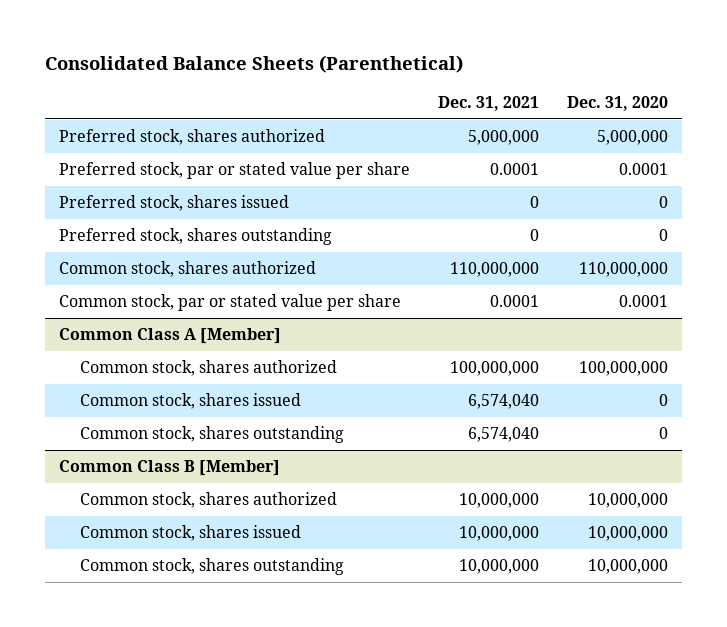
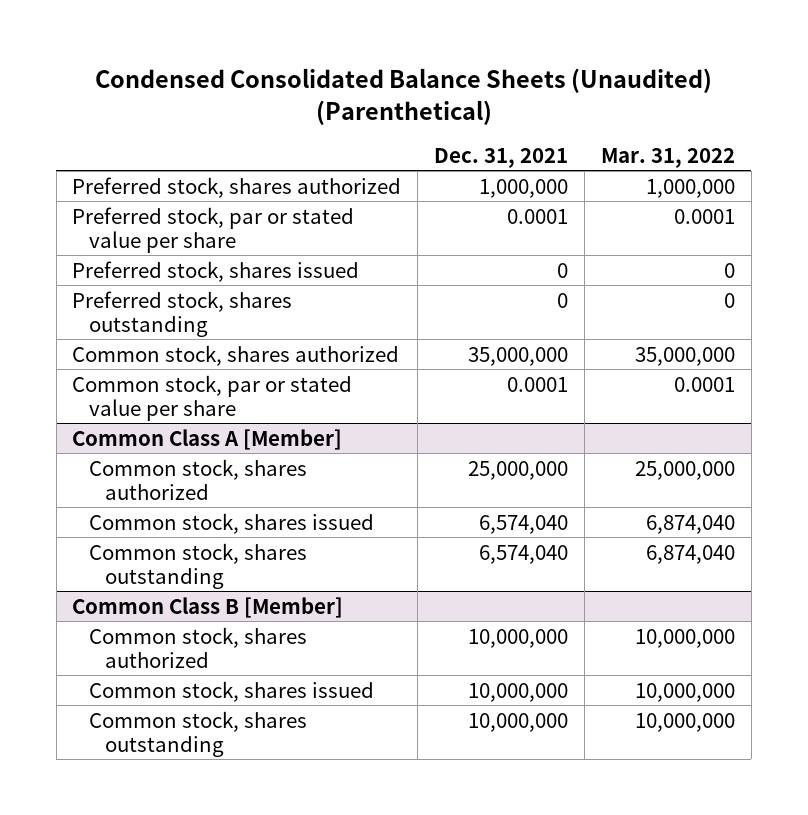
[45,55,464,74] Consolidated Balance Sheets (Parenthetical) -> [94,67,712,125] Condensed Consolidated Balance Sheets (Unaudited) (Parenthetical)
[567,96,669,112] Dec. 31, 2020 -> none
none -> [601,147,736,168] Mar. 31, 2022
[468,130,540,146] 5,000,000 -> [479,178,569,198] 1,000,000
[450,262,540,278] 110,000,000 -> [468,346,569,366] 35,000,000
[450,361,540,377] 100,000,000 -> [468,460,569,480] 25,000,000

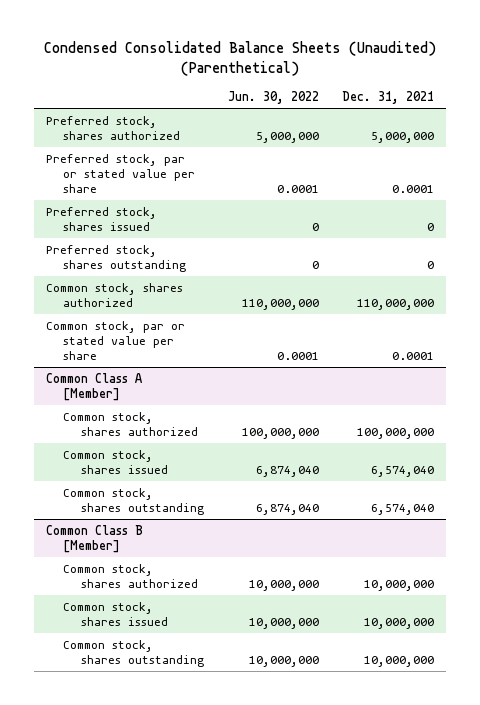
[601,147,736,168] Mar. 31, 2022 -> none
none -> [227,91,319,105] Jun. 30, 2022
[479,178,569,198] 1,000,000 -> [371,131,435,143] 5,000,000
[468,346,569,366] 35,000,000 -> [357,298,435,310] 110,000,000
[468,460,569,480] 25,000,000 -> [357,427,435,439] 100,000,000

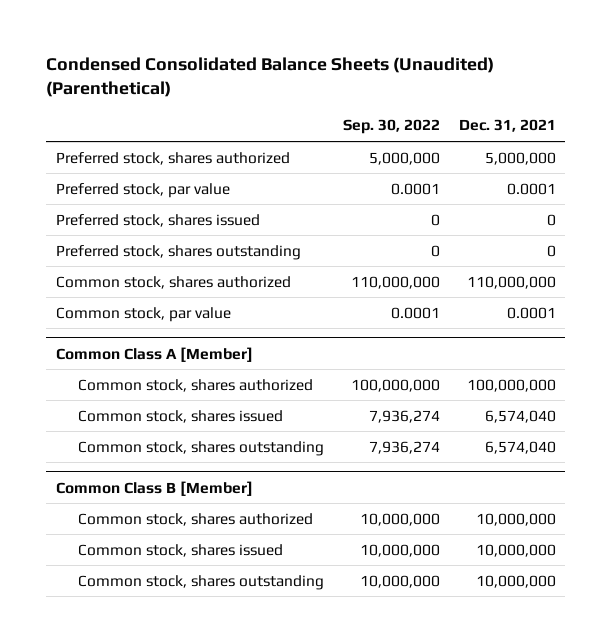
[227,91,319,105] Jun. 30, 2022 -> none
none -> [342,119,440,135] Sep. 30, 2022
[45,153,196,193] Preferred stock, par or stated value per share -> [55,182,230,198] Preferred stock, par value
[45,320,185,360] Common stock, par or stated value per share -> [55,306,231,322] Common stock, par value

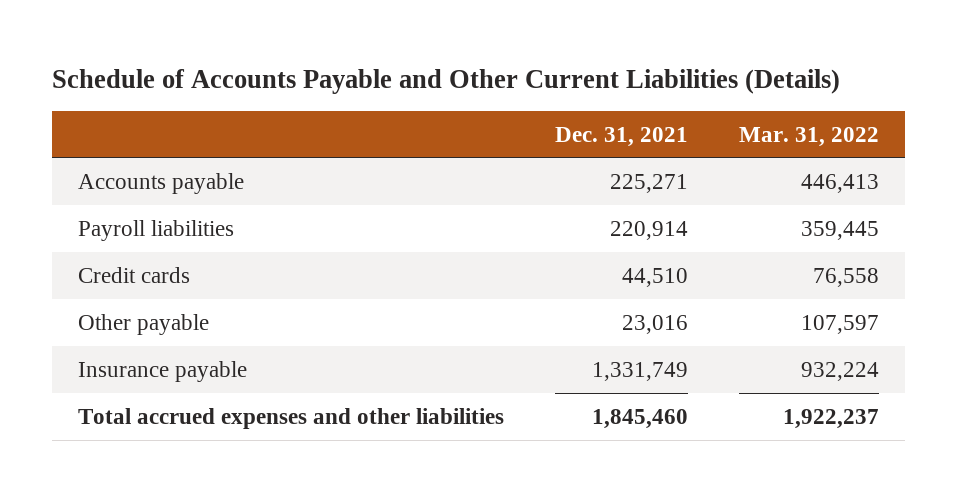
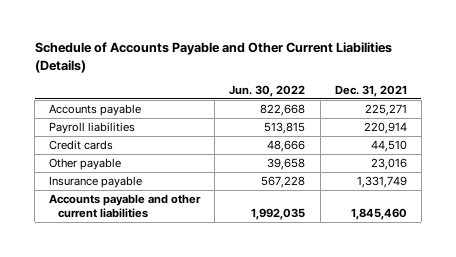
[739,126,880,147] Mar. 31, 2022 -> none
none -> [229,84,306,97] Jun. 30, 2022
[77,407,504,429] Total accrued expenses and other liabilities -> [49,193,202,218] Accounts payable and other current liabilities

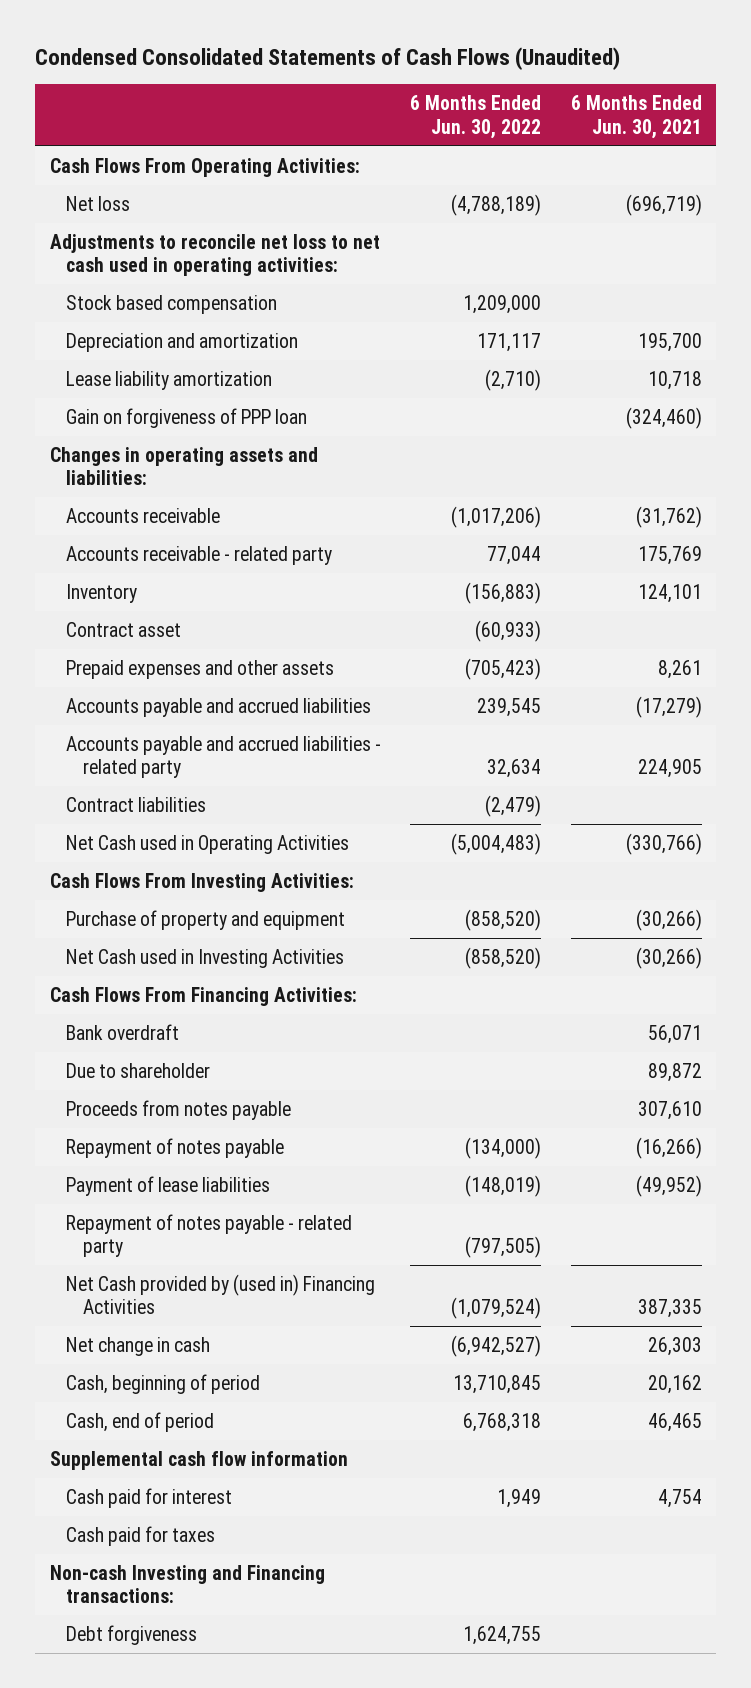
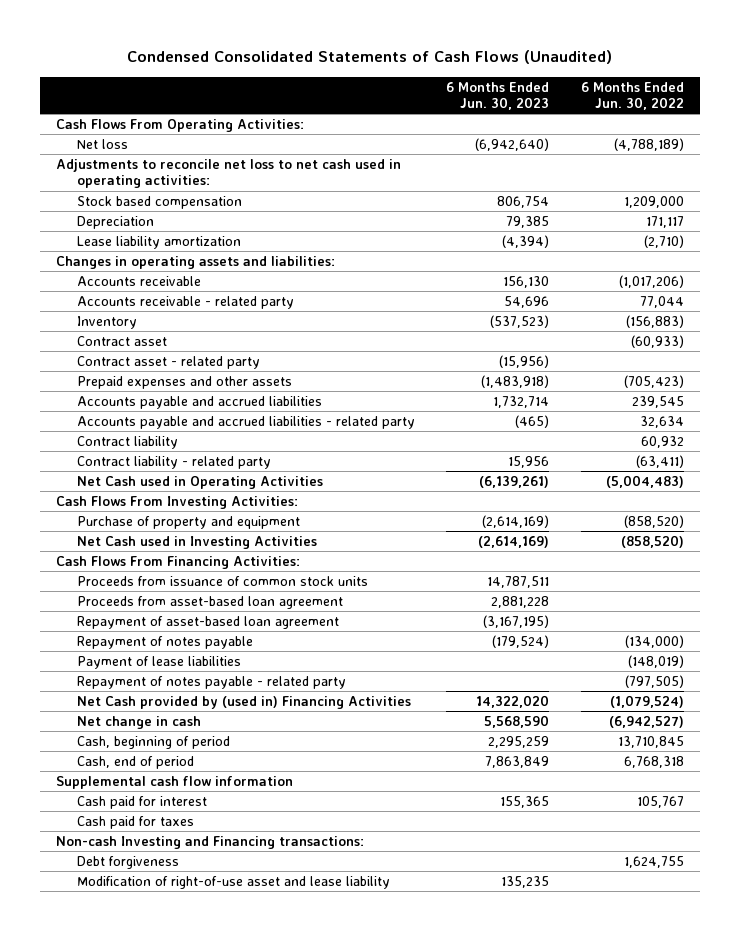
[570,95,702,139] 6 Months Ended Jun. 30, 2021 -> none
none -> [446,81,550,111] 6 Months Ended Jun. 30, 2023
[66,332,299,352] Depreciation and amortization -> [76,216,154,230] Depreciation
[66,407,308,428] Gain on forgiveness of PPP loan -> none
none -> [76,356,260,370] Contract asset - related party
[66,796,207,812] Contract liabilities -> [76,436,178,450] Contract liability
[485,794,542,817] (2,479) -> [641,436,685,449] 60,932
none -> [76,456,271,470] Contract liability - related party
[66,1023,180,1040] Bank overdraft -> none
[66,1062,211,1078] Due to shareholder -> none
[66,1099,292,1120] Proceeds from notes payable -> none
none -> [76,576,368,587] Proceeds from issuance of common stock units
none -> [76,596,343,610] Proceeds from asset-based loan agreement
none -> [76,616,339,630] Repayment of asset-based loan agreement
[497,1488,542,1508] 1,949 -> [637,796,685,809] 105,767
none -> [76,876,390,890] Modification of right-of-use asset and lease liability

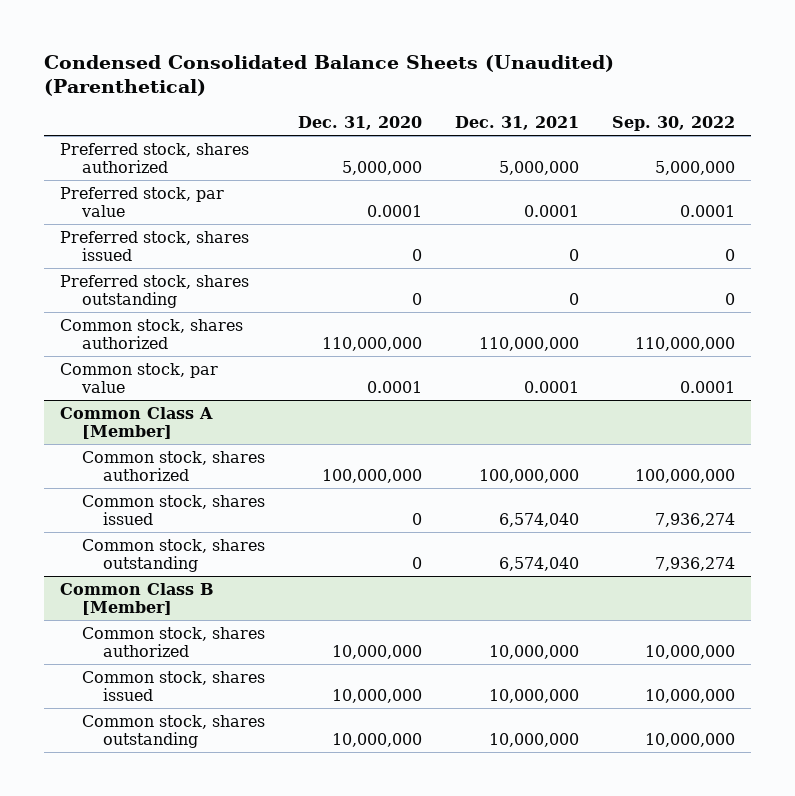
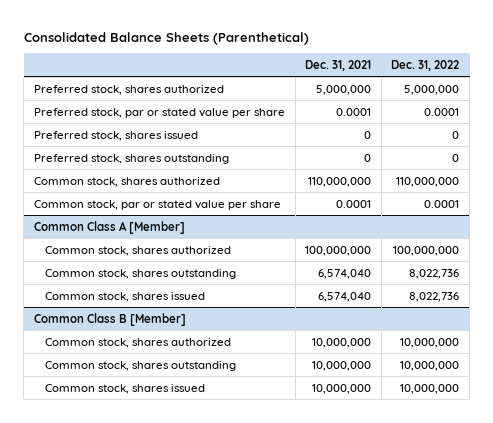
[43,54,614,97] Condensed Consolidated Balance Sheets (Unaudited) (Parenthetical) -> [23,31,309,45] Consolidated Balance Sheets (Parenthetical)
[297,115,422,130] Dec. 31, 2020 -> none
[611,115,735,131] Sep. 30, 2022 -> none
none -> [391,59,460,71] Dec. 31, 2022
[60,186,225,218] Preferred stock, par value -> [33,107,285,118] Preferred stock, par or stated value per share
[60,362,219,394] Common stock, par value -> [33,199,281,210] Common stock, par or stated value per share
[81,494,265,526] Common stock, shares issued -> [45,291,206,302] Common stock, shares issued
[81,670,265,702] Common stock, shares issued -> [45,383,206,394] Common stock, shares issued

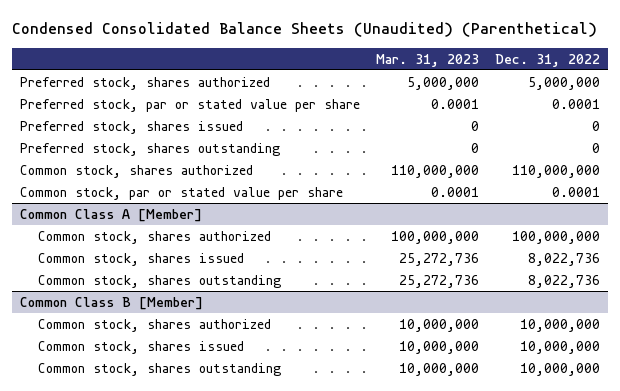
[23,31,309,45] Consolidated Balance Sheets (Parenthetical) -> [11,21,597,37] Condensed Consolidated Balance Sheets (Unaudited) (Parenthetical)
[305,59,372,71] Dec. 31, 2021 -> none
none -> [376,53,480,67] Mar. 31, 2023
[45,268,237,279] Common stock, shares outstanding -> [37,274,281,288] Common stock, shares outstanding
[45,360,237,371] Common stock, shares outstanding -> [37,362,281,376] Common stock, shares outstanding

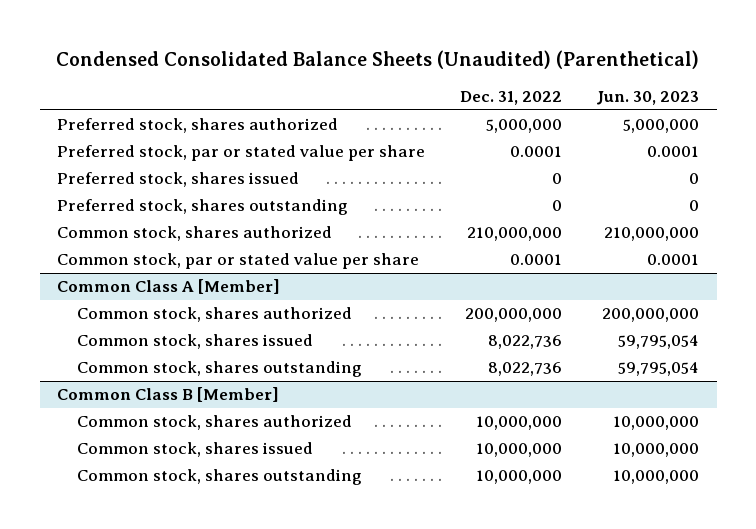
[376,53,480,67] Mar. 31, 2023 -> none
none -> [596,91,700,106] Jun. 30, 2023
[512,164,601,178] 110,000,000 -> [466,227,562,242] 210,000,000
[512,230,601,244] 100,000,000 -> [464,308,562,323] 200,000,000

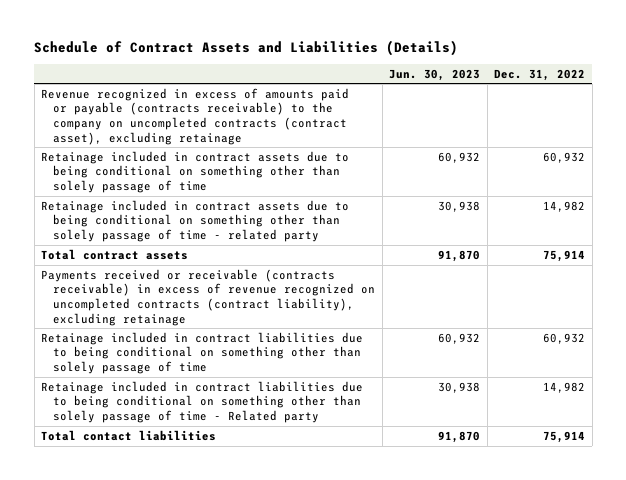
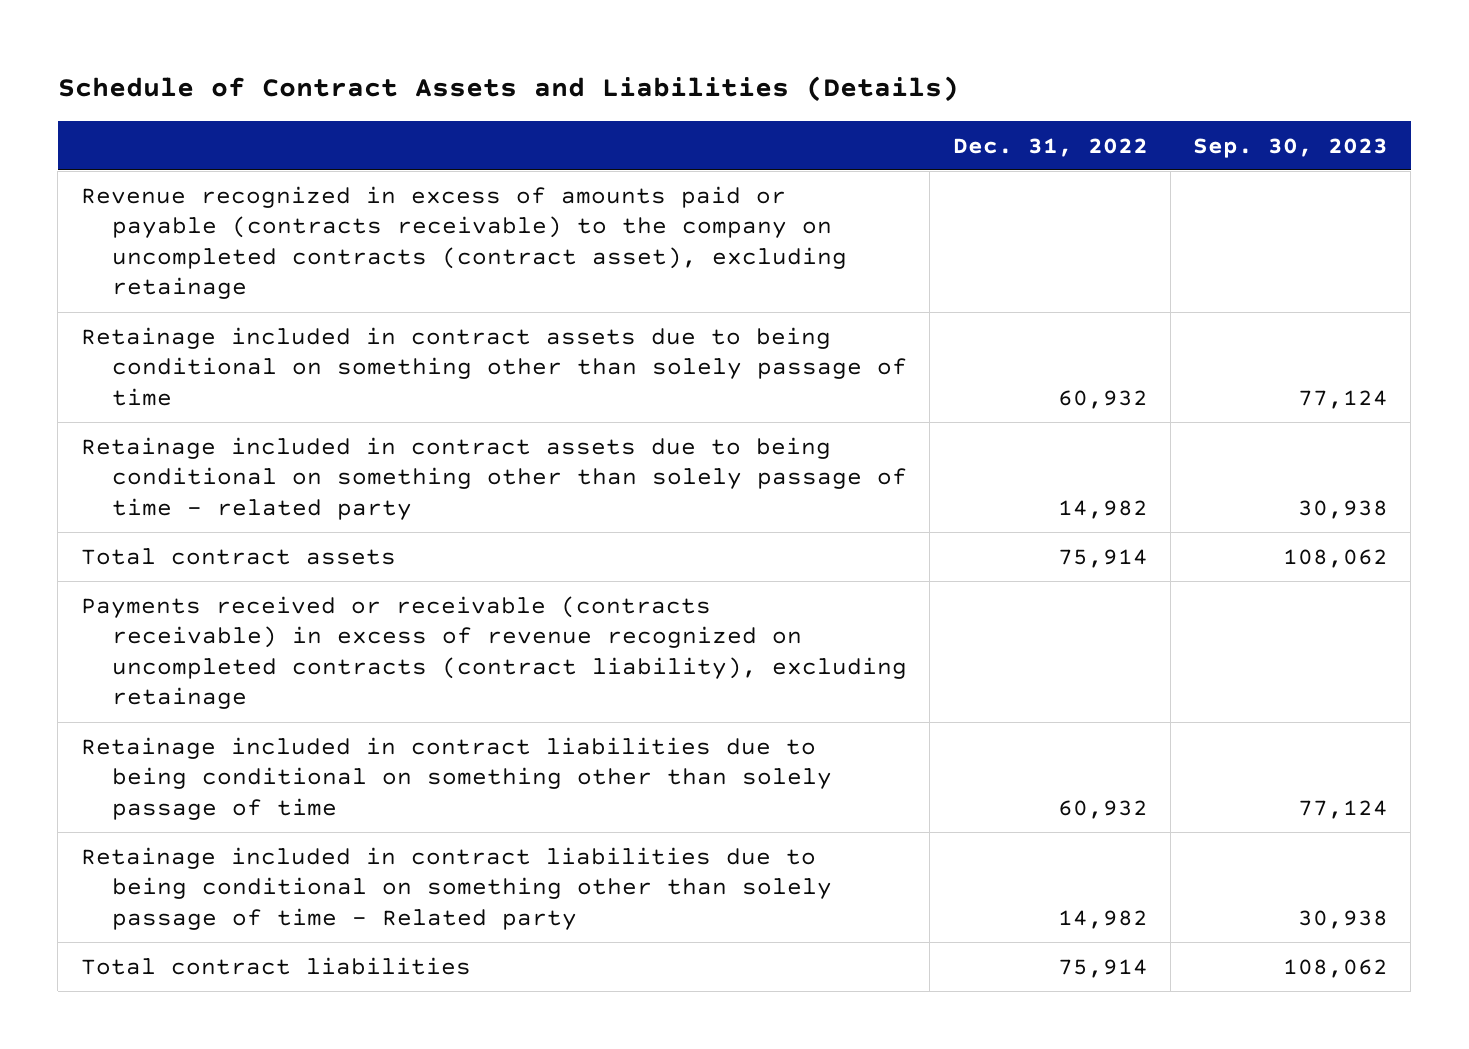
[389,68,481,81] Jun. 30, 2023 -> none
none -> [1193,137,1389,158] Sep. 30, 2023
[41,429,217,441] Total contact liabilities -> [80,956,471,975] Total contract liabilities

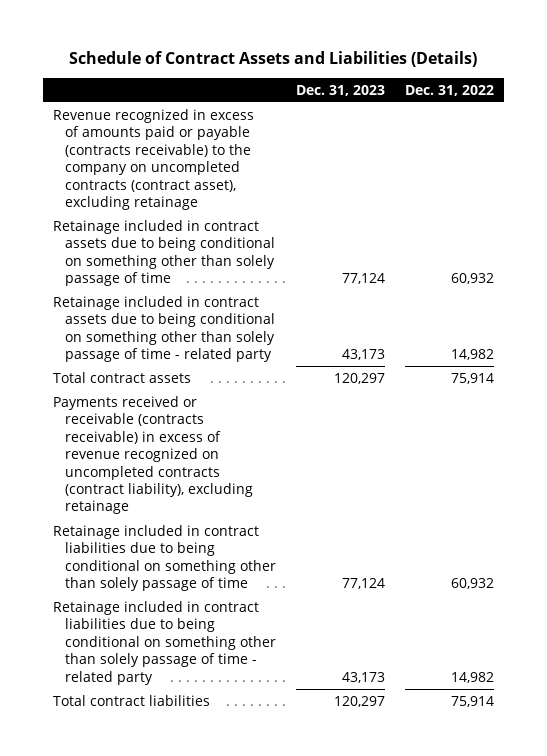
[1193,137,1389,158] Sep. 30, 2023 -> none
none -> [295,84,385,96] Dec. 31, 2023
[80,846,832,930] Retainage included in contract liabilities due to being conditional on something other than solely passage of time - Related party -> [52,600,277,685] Retainage included in contract liabilities due to being conditional on something other than solely passage of time - related party

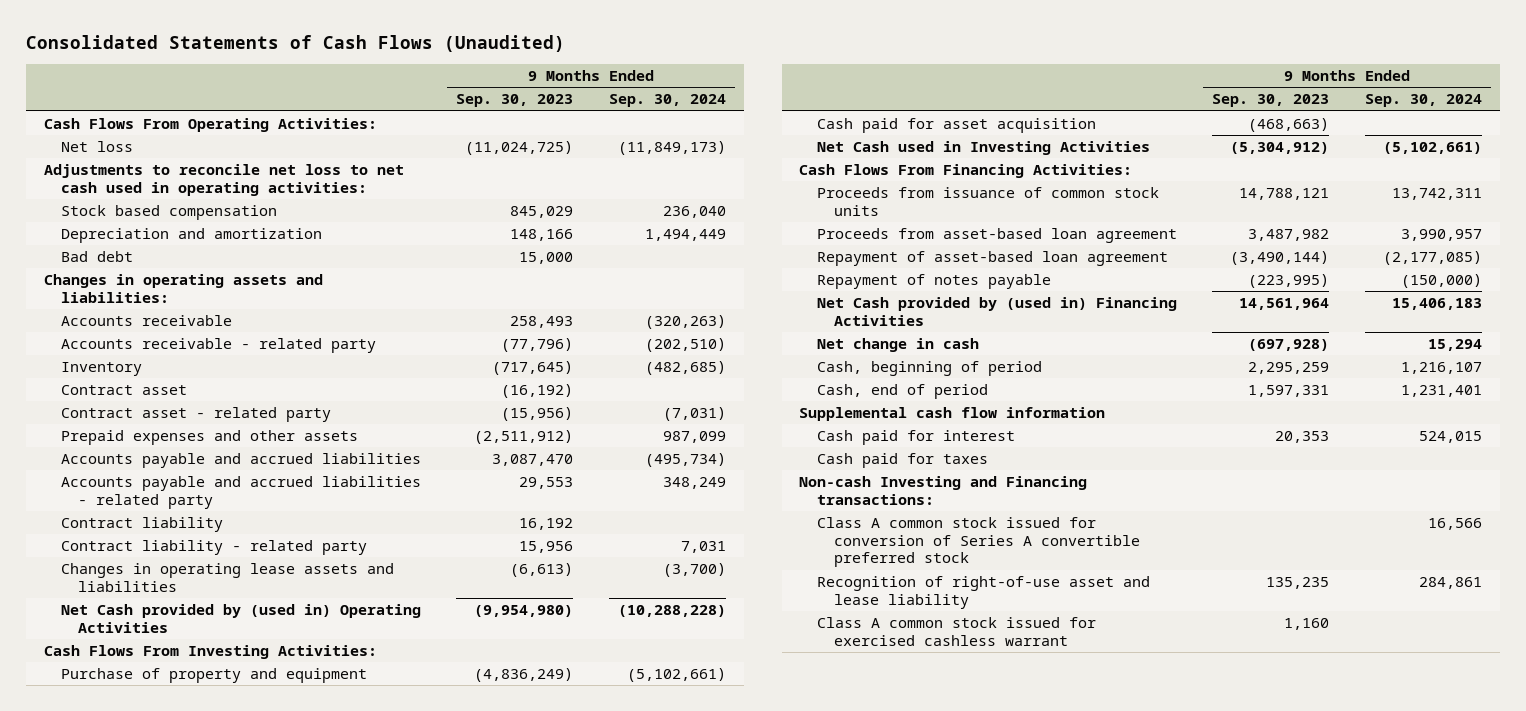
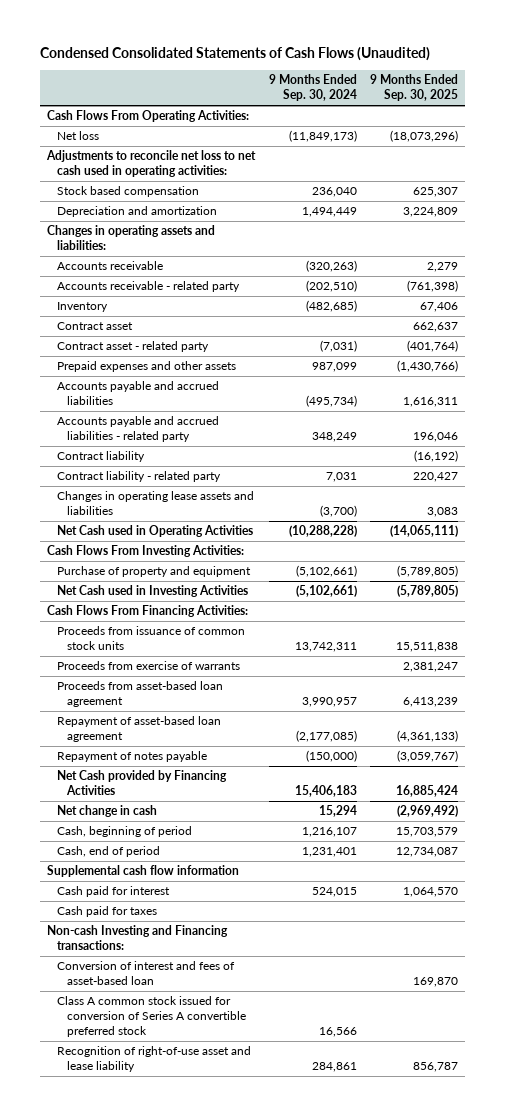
[25,34,565,52] Consolidated Statements of Cash Flows (Unaudited) -> [40,47,431,62] Condensed Consolidated Statements of Cash Flows (Unaudited)
[456,94,574,108] Sep. 30, 2023 -> none
none -> [370,74,459,102] 9 Months Ended Sep. 30, 2025
[60,251,133,263] Bad debt -> none
[60,604,421,633] Net Cash provided by (used in) Operating Activities -> [57,525,254,538] Net Cash used in Operating Activities
[816,118,1096,134] Cash paid for asset acquisition -> none
none -> [57,661,241,671] Proceeds from exercise of warrants
[816,297,1177,326] Net Cash provided by (used in) Financing Activities -> [57,770,228,796] Net Cash provided by Financing Activities
none -> [57,961,236,986] Conversion of interest and fees of asset-based loan
[816,617,1096,646] Class A common stock issued for exercised cashless warrant -> none

